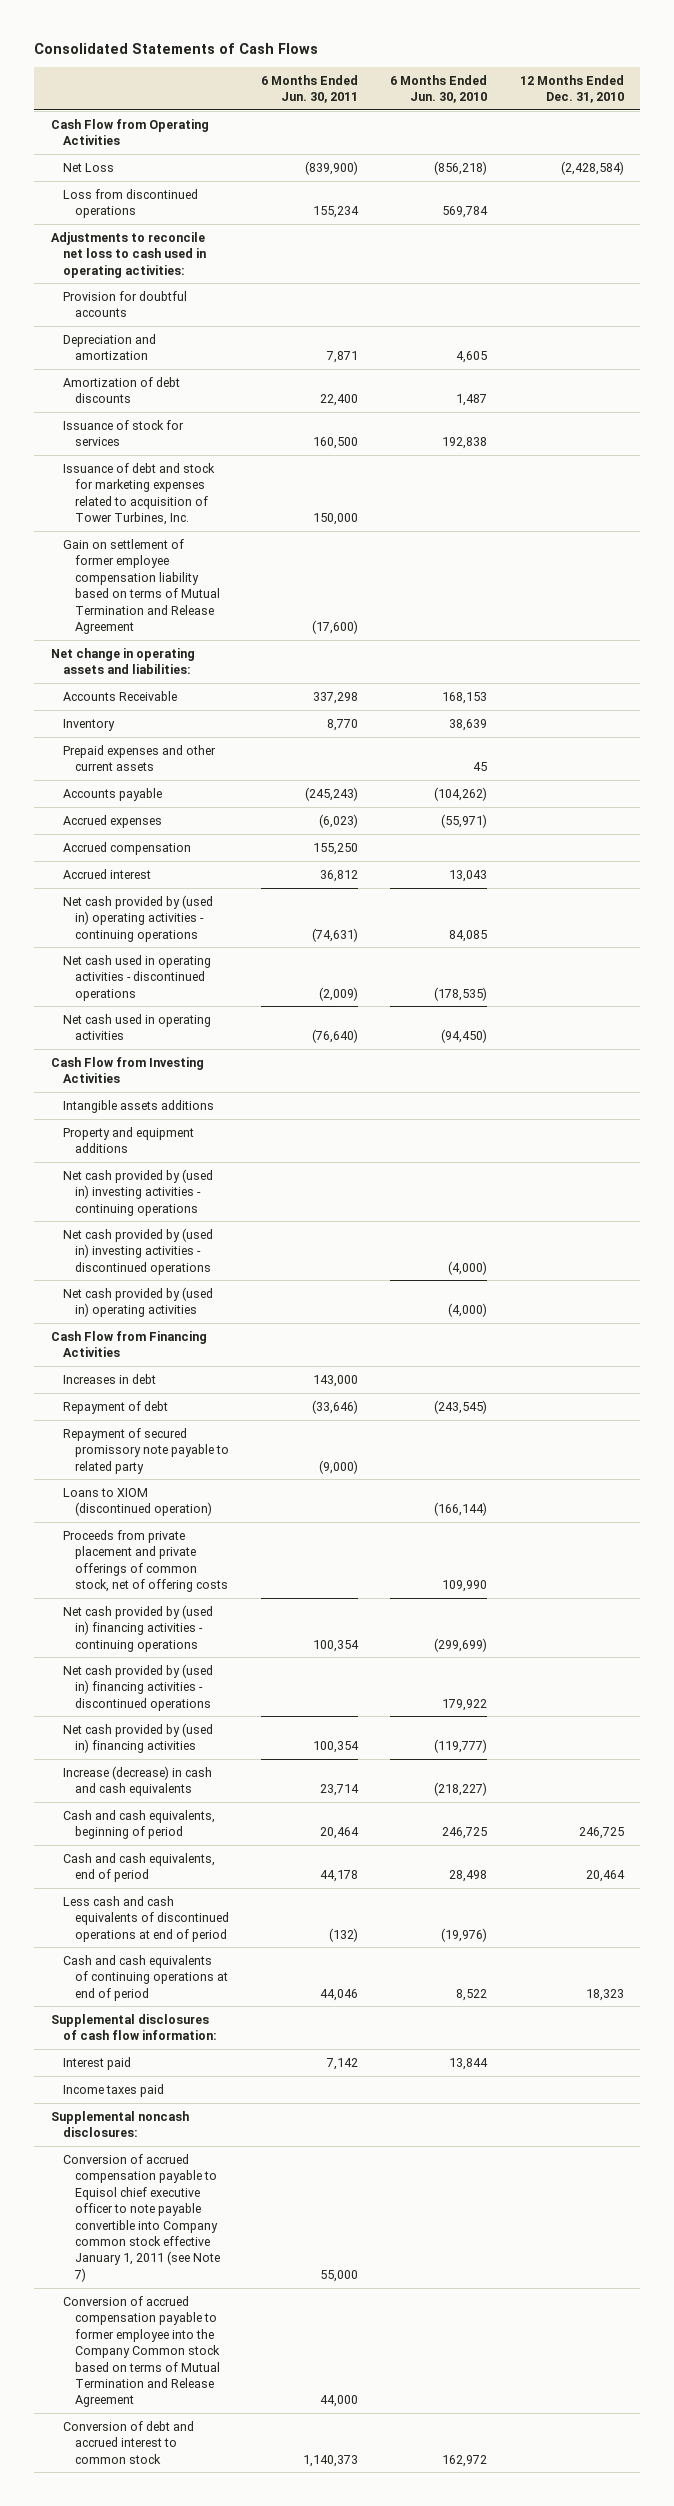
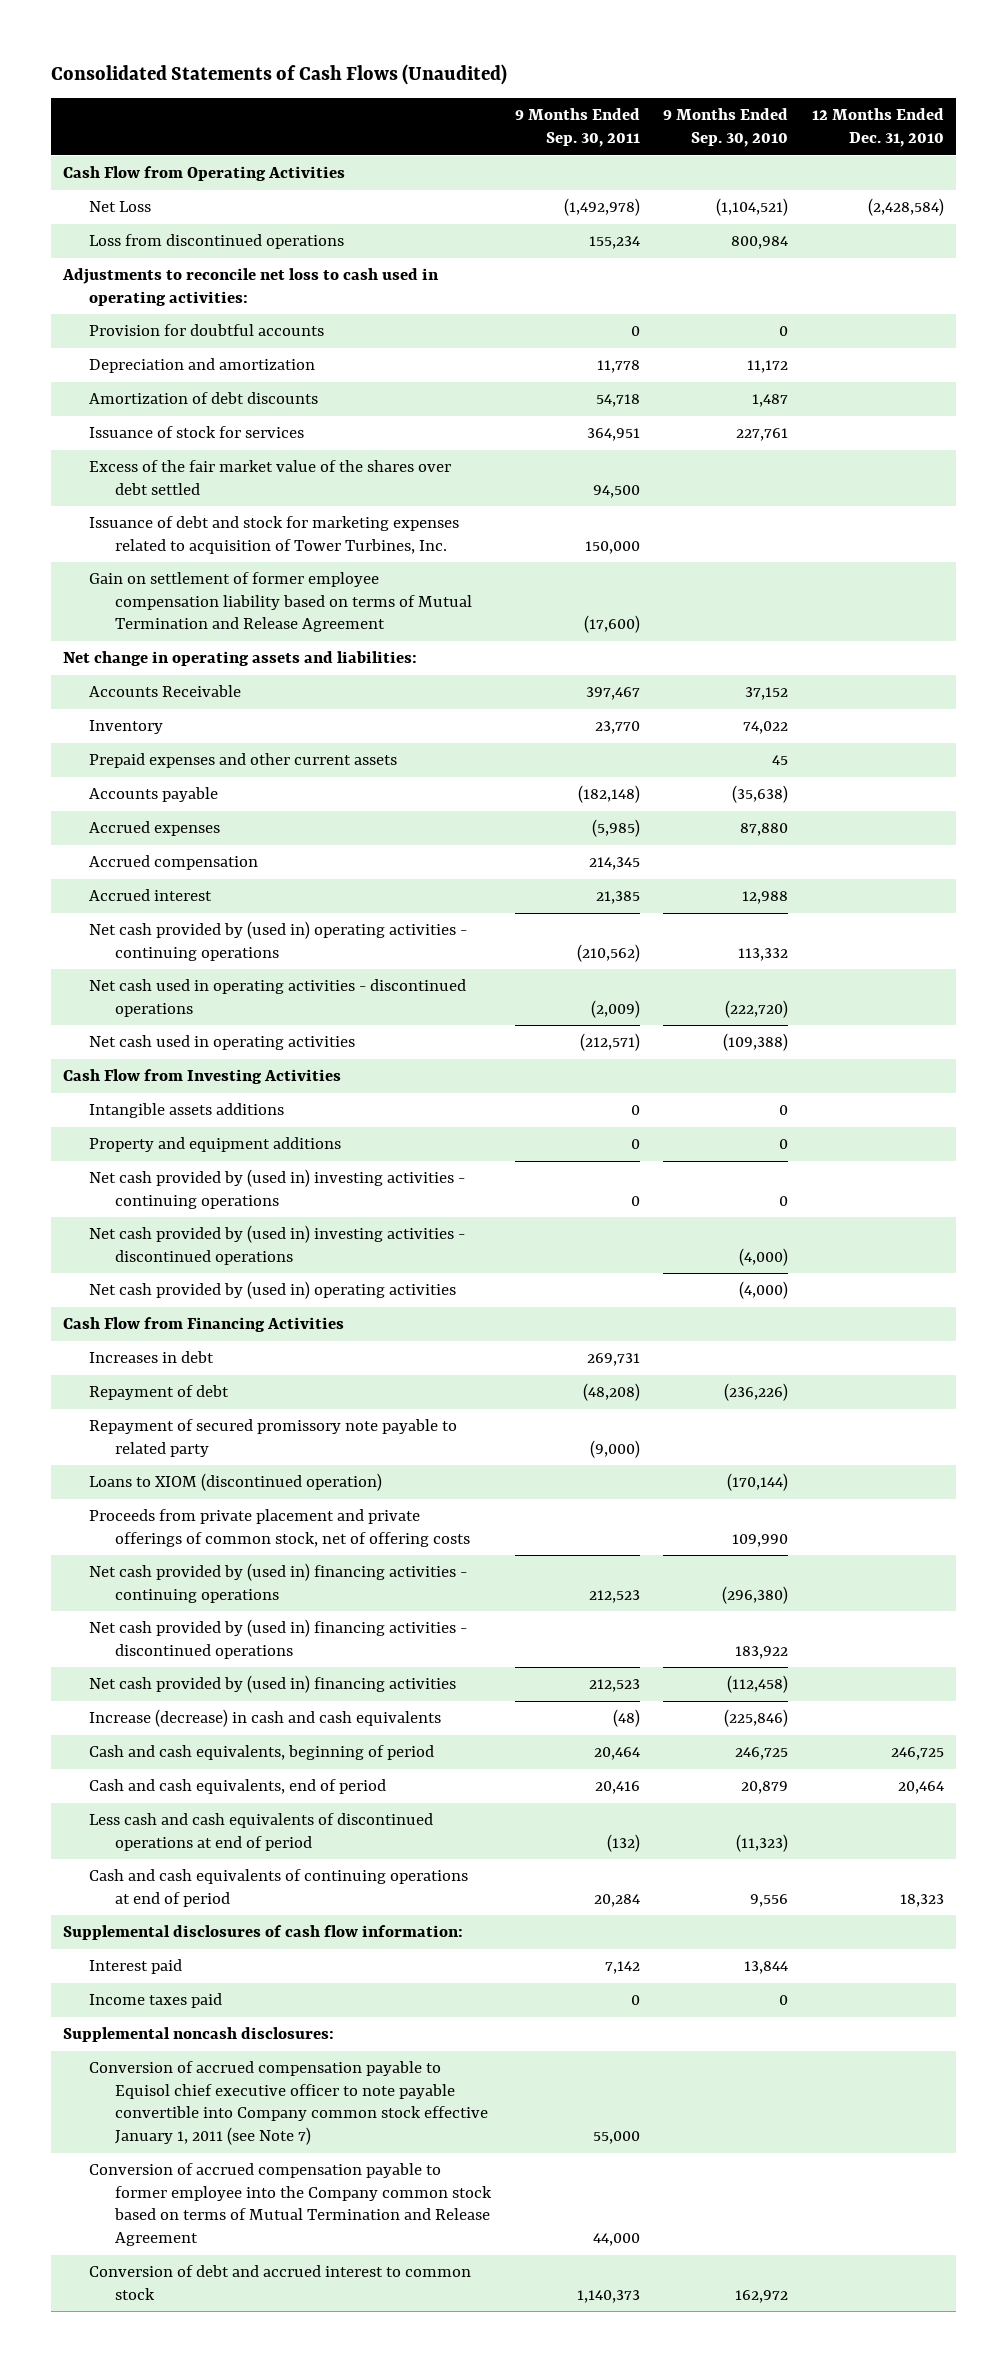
[34,43,319,55] Consolidated Statements of Cash Flows -> [50,63,507,85] Consolidated Statements of Cash Flows (Unaudited)
[260,74,358,104] 6 Months Ended Jun. 30, 2011 -> none
[390,74,488,104] 6 Months Ended Jun. 30, 2010 -> none
none -> [514,108,640,148] 9 Months Ended Sep. 30, 2011
none -> [663,108,789,148] 9 Months Ended Sep. 30, 2010
none -> [89,460,452,495] Excess of the fair market value of the shares over debt settled
[62,2295,220,2408] Conversion of accrued compensation payable to former employee into the Company Common stock based on terms of Mutual Termination and Release Agreement -> [89,2163,493,2247] Conversion of accrued compensation payable to former employee into the Company common stock based on terms of Mutual Termination and Release Agreement

